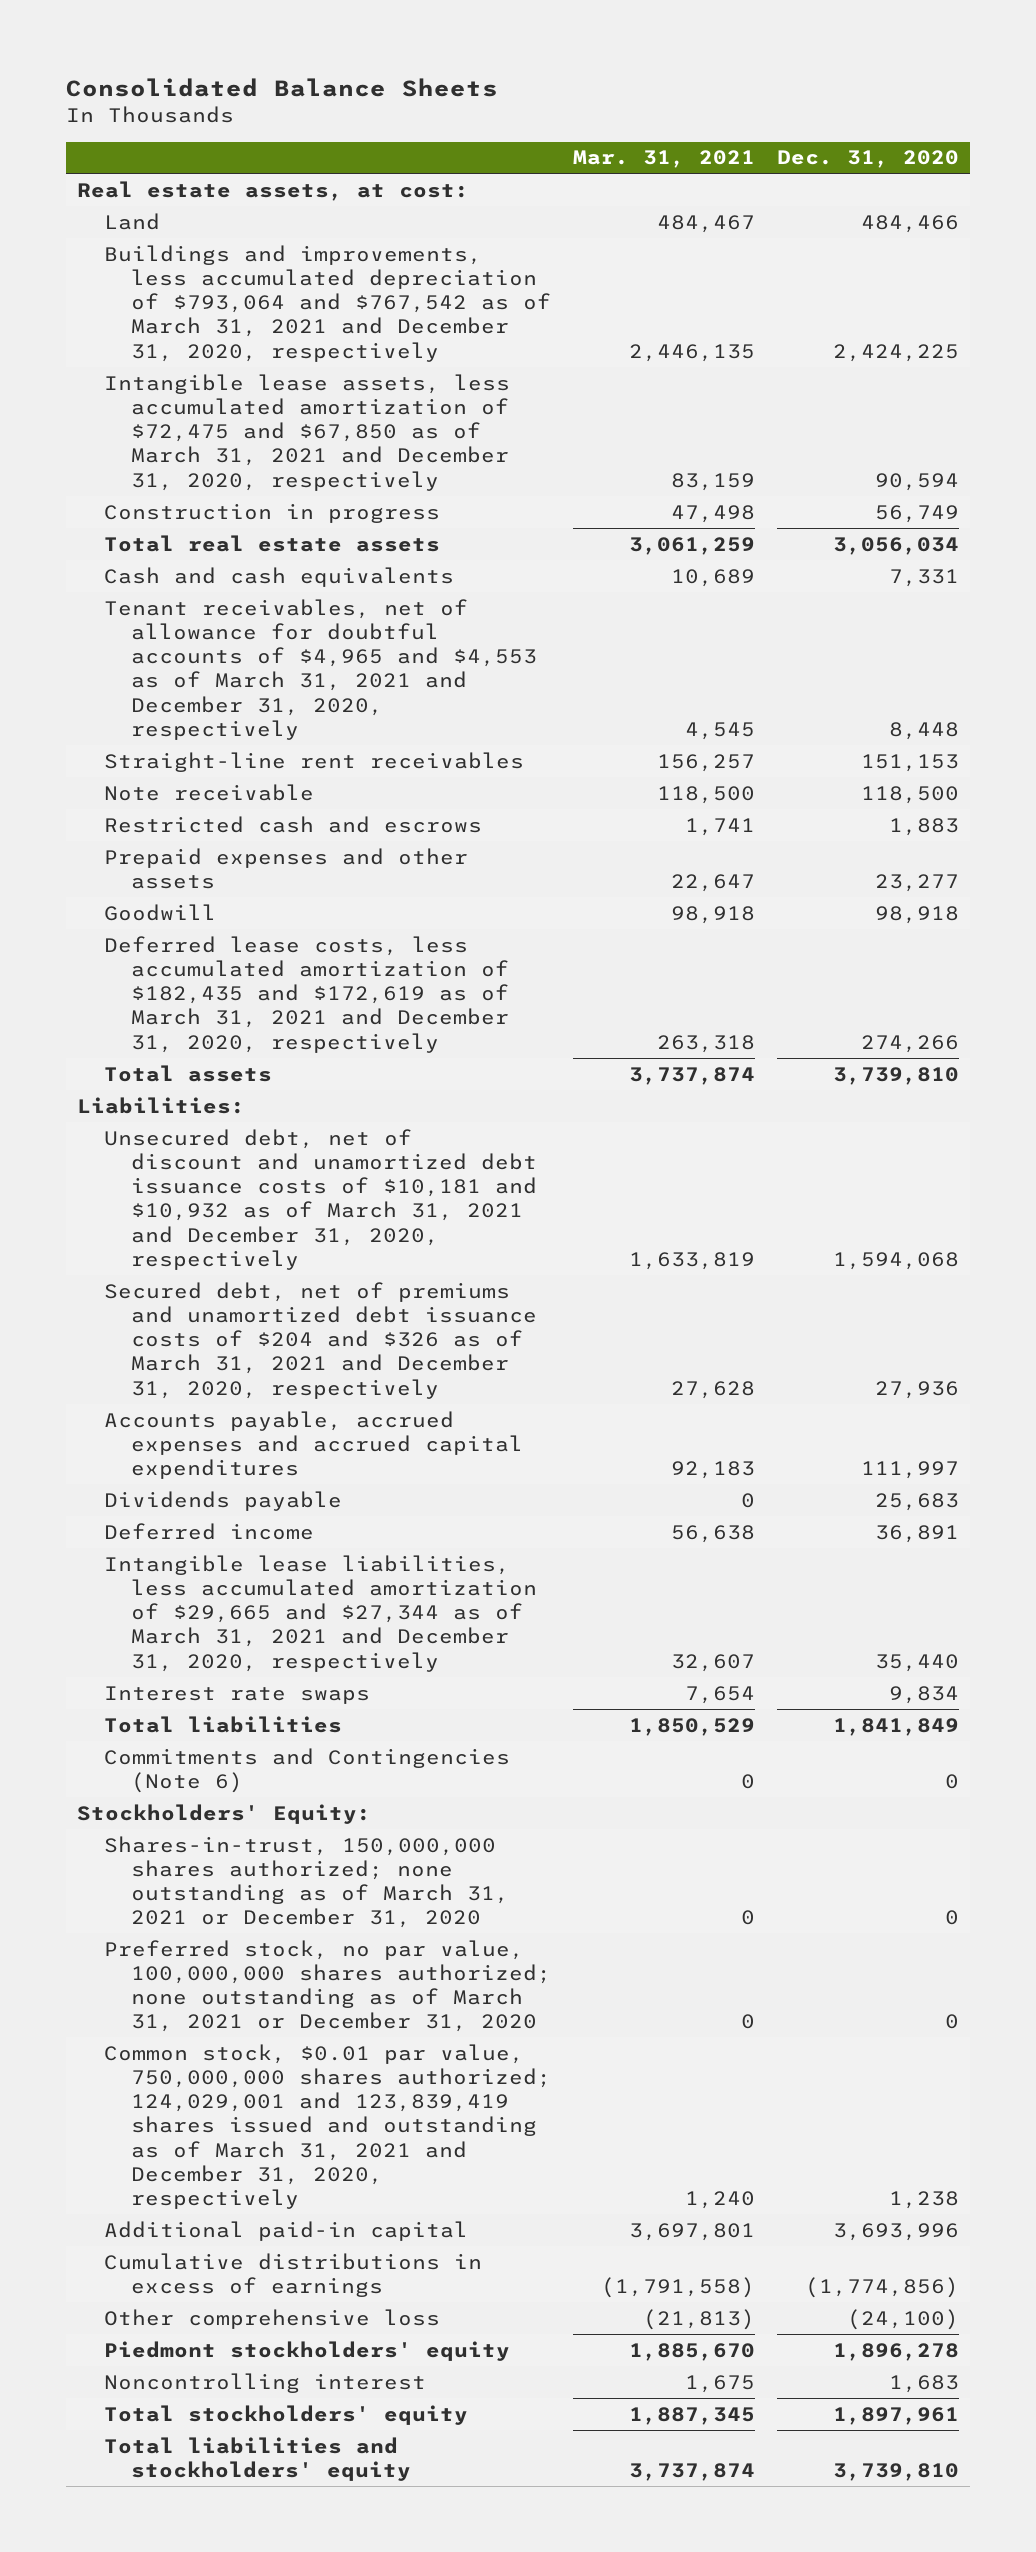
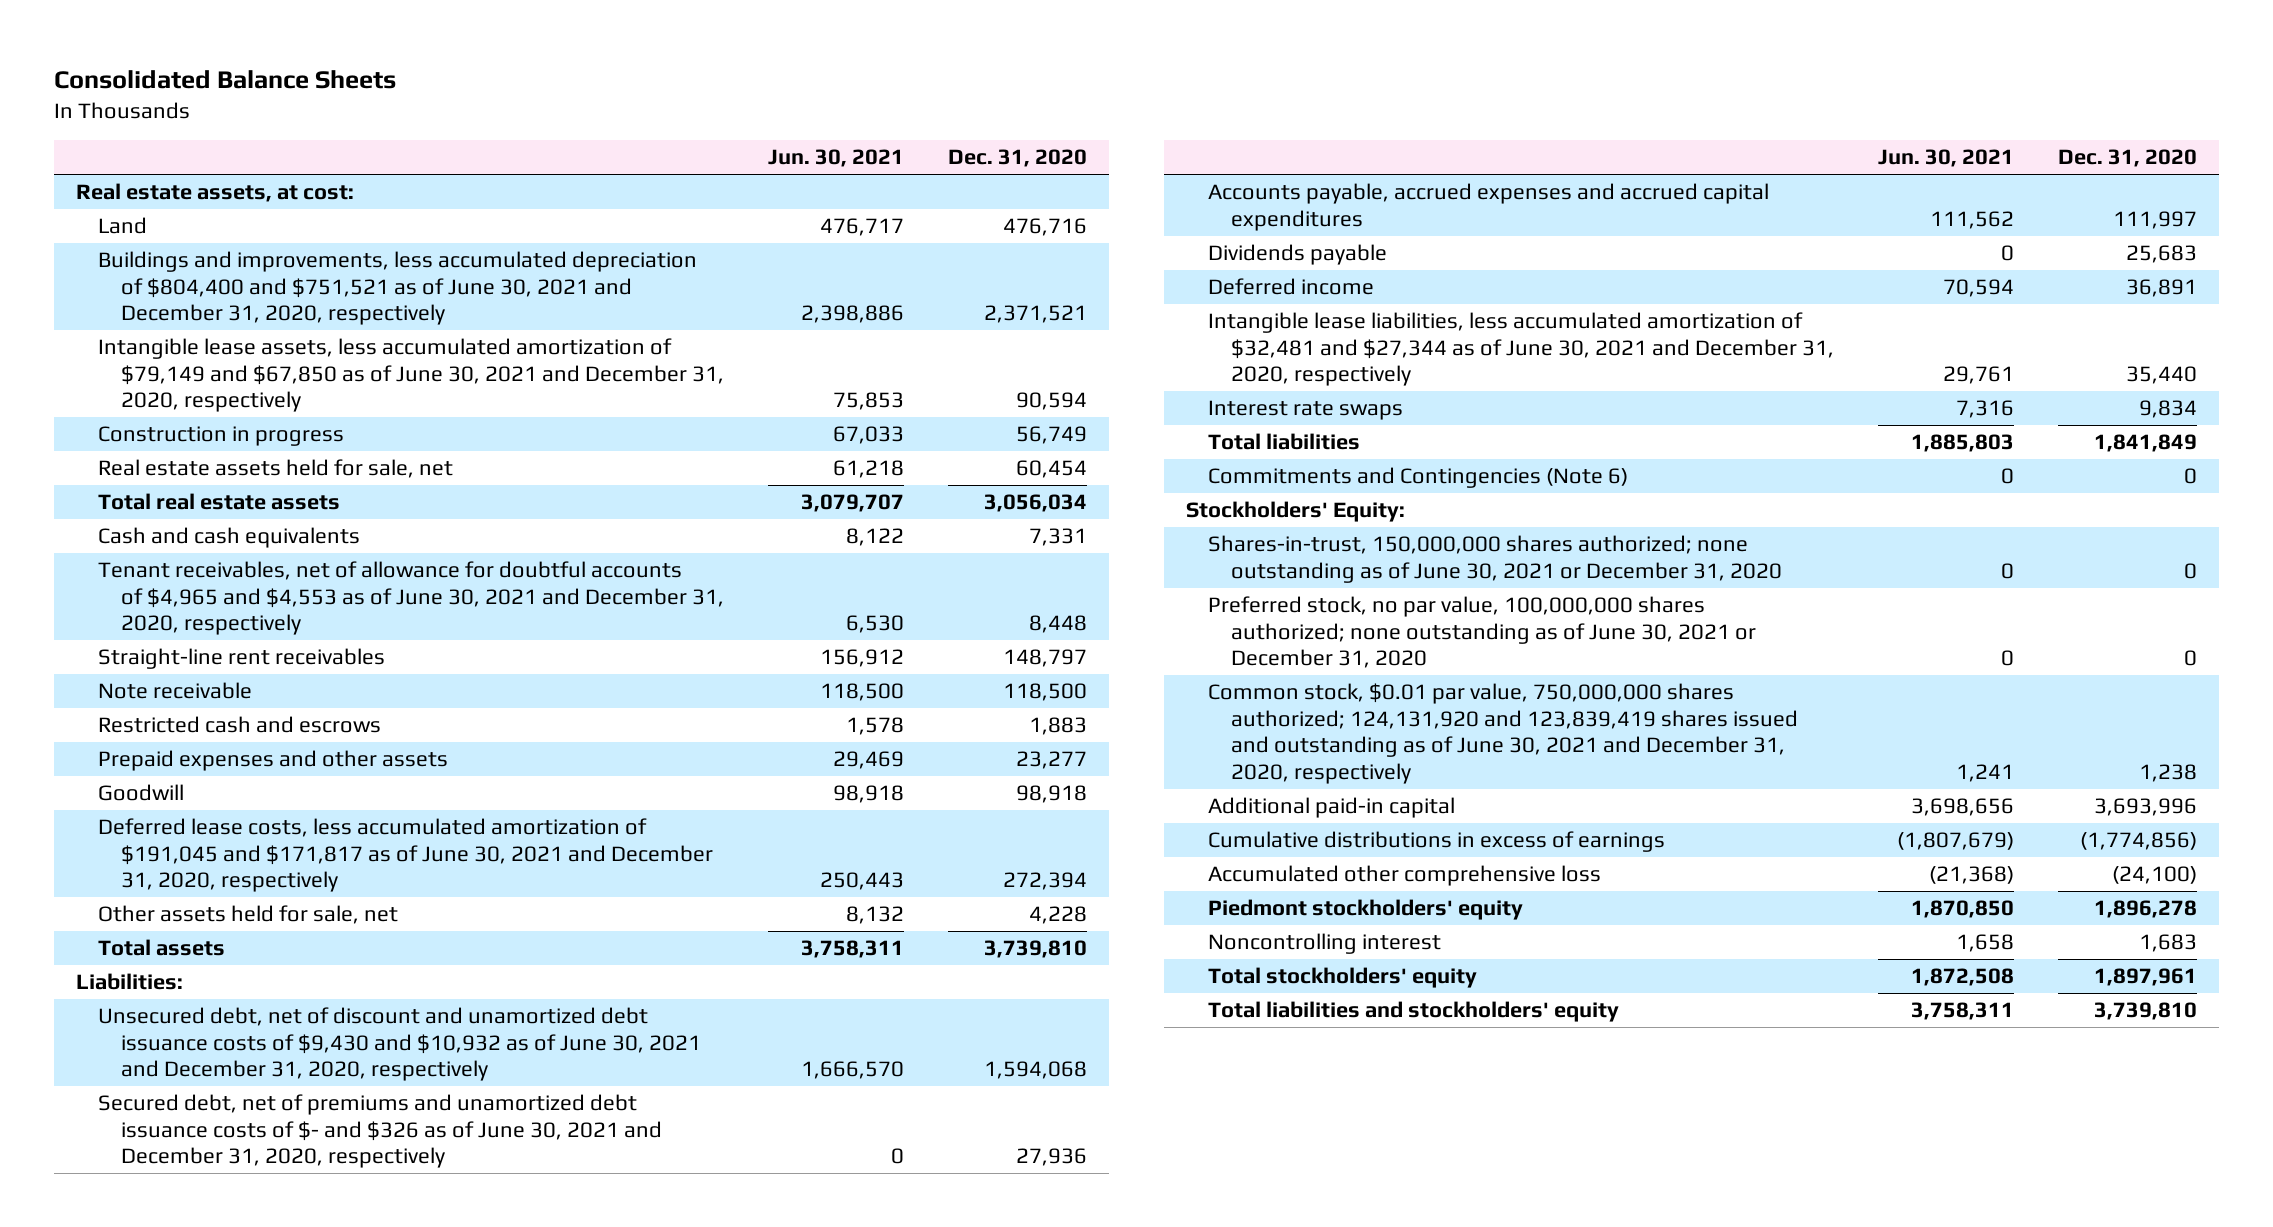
[573,150,756,169] Mar. 31, 2021 -> none
none -> [767,149,904,168] Jun. 30, 2021
[861,214,960,233] 484,466 -> [1002,218,1087,237] 476,716
[104,244,552,362] Buildings and improvements, less accumulated depreciation of $793,064 and $767,542 as of March 31, 2021 and December 31, 2020, respectively -> [98,251,698,326] Buildings and improvements, less accumulated depreciation of $804,400 and $751,521 as of June 30, 2021 and December 31, 2020, respectively
[833,343,960,362] 2,424,225 -> [983,305,1087,324] 2,371,521
[104,373,511,491] Intangible lease assets, less accumulated amortization of $72,475 and $67,850 as of March 31, 2021 and December 31, 2020, respectively -> [98,338,725,413] Intangible lease assets, less accumulated amortization of $79,149 and $67,850 as of June 30, 2021 and December 31, 2020, respectively
none -> [98,459,454,479] Real estate assets held for sale, net
[104,598,538,740] Tenant receivables, net of allowance for doubtful accounts of $4,965 and $4,553 as of March 31, 2021 and December 31, 2020, respectively -> [98,561,725,636] Tenant receivables, net of allowance for doubtful accounts of $4,965 and $4,553 as of June 30, 2021 and December 31, 2020, respectively
[861,753,960,772] 151,153 -> [1002,649,1087,668] 148,797
[104,935,510,1053] Deferred lease costs, less accumulated amortization of $182,435 and $172,619 as of March 31, 2021 and December 31, 2020, respectively -> [98,818,714,893] Deferred lease costs, less accumulated amortization of $191,045 and $171,817 as of June 30, 2021 and December 31, 2020, respectively
[861,1034,960,1053] 274,266 -> [1002,872,1087,891] 272,394
none -> [98,905,399,925] Other assets held for sale, net
[104,1128,538,1270] Unsecured debt, net of discount and unamortized debt issuance costs of $10,181 and $10,932 as of March 31, 2021 and December 31, 2020, respectively -> [98,1007,702,1082] Unsecured debt, net of discount and unamortized debt issuance costs of $9,430 and $10,932 as of June 30, 2021 and December 31, 2020, respectively
[104,1281,538,1399] Secured debt, net of premiums and unamortized debt issuance costs of $204 and $326 as of March 31, 2021 and December 31, 2020, respectively -> [98,1094,663,1169] Secured debt, net of premiums and unamortized debt issuance costs of $- and $326 as of June 30, 2021 and December 31, 2020, respectively
[104,1554,538,1672] Intangible lease liabilities, less accumulated amortization of $29,665 and $27,344 as of March 31, 2021 and December 31, 2020, respectively -> [1208,312,1835,387] Intangible lease liabilities, less accumulated amortization of $32,481 and $27,344 as of June 30, 2021 and December 31, 2020, respectively
[104,1835,510,1929] Shares-in-trust, 150,000,000 shares authorized; none outstanding as of March 31, 2021 or December 31, 2020 -> [1208,535,1783,583] Shares-in-trust, 150,000,000 shares authorized; none outstanding as of June 30, 2021 or December 31, 2020
[104,1939,552,2033] Preferred stock, no par value, 100,000,000 shares authorized; none outstanding as of March 31, 2021 or December 31, 2020 -> [1208,596,1757,669] Preferred stock, no par value, 100,000,000 shares authorized; none outstanding as of June 30, 2021 or December 31, 2020
[104,2043,552,2210] Common stock, $0.01 par value, 750,000,000 shares authorized; 124,029,001 and 123,839,419 shares issued and outstanding as of March 31, 2021 and December 31, 2020, respectively -> [1208,683,1799,784] Common stock, $0.01 par value, 750,000,000 shares authorized; 124,131,920 and 123,839,419 shares issued and outstanding as of June 30, 2021 and December 31, 2020, respectively
[104,2308,441,2329] Other comprehensive loss -> [1208,865,1602,887] Accumulated other comprehensive loss

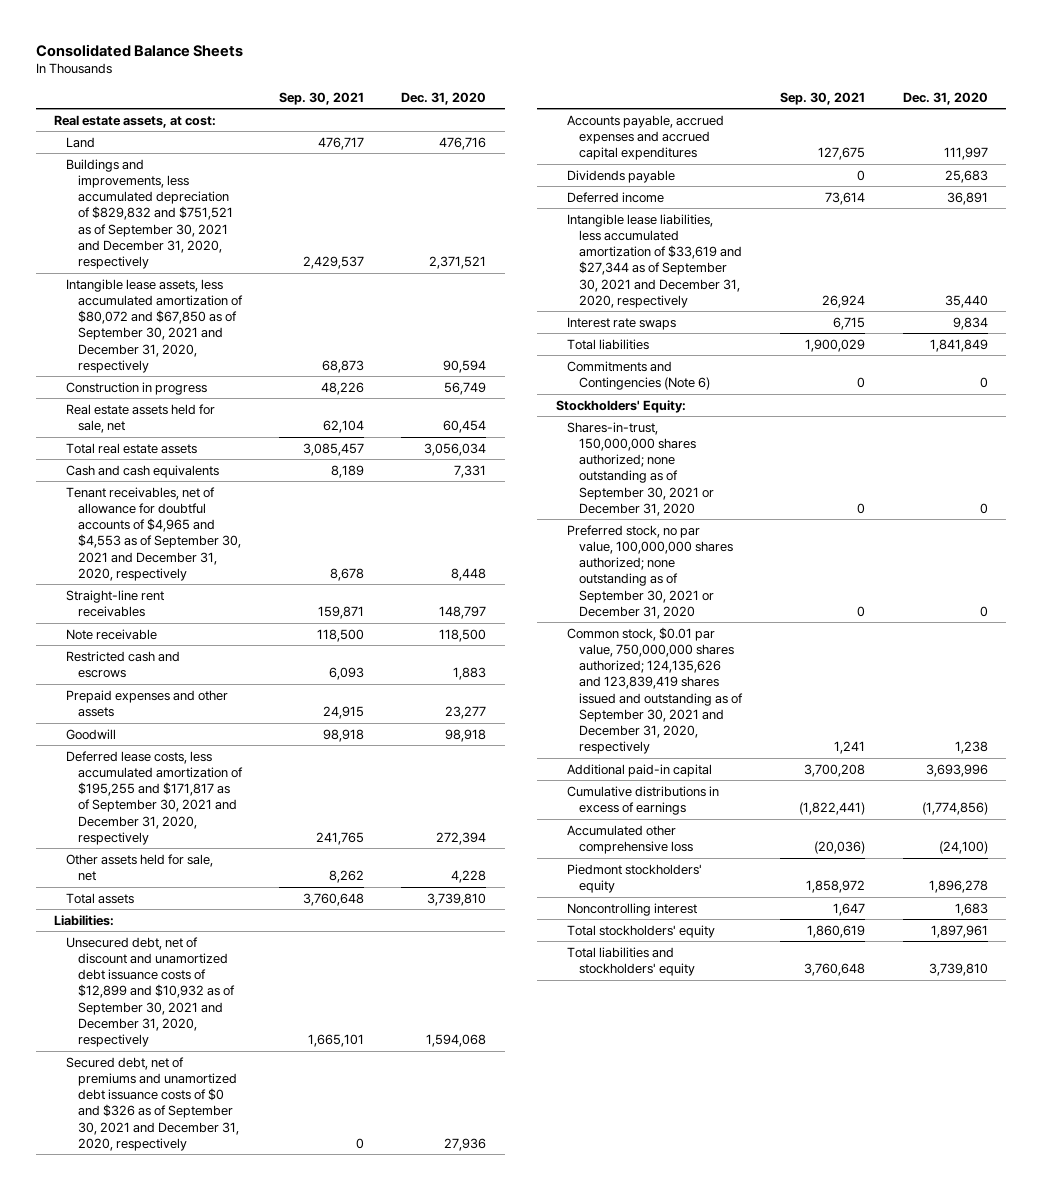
[767,149,904,168] Jun. 30, 2021 -> none
none -> [279,91,365,105] Sep. 30, 2021
[98,251,698,326] Buildings and improvements, less accumulated depreciation of $804,400 and $751,521 as of June 30, 2021 and December 31, 2020, respectively -> [66,158,234,269] Buildings and improvements, less accumulated depreciation of $829,832 and $751,521 as of September 30, 2021 and December 31, 2020, respectively
[98,338,725,413] Intangible lease assets, less accumulated amortization of $79,149 and $67,850 as of June 30, 2021 and December 31, 2020, respectively -> [66,278,244,373] Intangible lease assets, less accumulated amortization of $80,072 and $67,850 as of September 30, 2021 and December 31, 2020, respectively
[98,561,725,636] Tenant receivables, net of allowance for doubtful accounts of $4,965 and $4,553 as of June 30, 2021 and December 31, 2020, respectively -> [66,486,242,581] Tenant receivables, net of allowance for doubtful accounts of $4,965 and $4,553 as of September 30, 2021 and December 31, 2020, respectively
[98,818,714,893] Deferred lease costs, less accumulated amortization of $191,045 and $171,817 as of June 30, 2021 and December 31, 2020, respectively -> [66,750,244,845] Deferred lease costs, less accumulated amortization of $195,255 and $171,817 as of September 30, 2021 and December 31, 2020, respectively
[98,1007,702,1082] Unsecured debt, net of discount and unamortized debt issuance costs of $9,430 and $10,932 as of June 30, 2021 and December 31, 2020, respectively -> [66,936,236,1047] Unsecured debt, net of discount and unamortized debt issuance costs of $12,899 and $10,932 as of September 30, 2021 and December 31, 2020, respectively
[98,1094,663,1169] Secured debt, net of premiums and unamortized debt issuance costs of $- and $326 as of June 30, 2021 and December 31, 2020, respectively -> [66,1056,240,1151] Secured debt, net of premiums and unamortized debt issuance costs of $0 and $326 as of September 30, 2021 and December 31, 2020, respectively
[1208,312,1835,387] Intangible lease liabilities, less accumulated amortization of $32,481 and $27,344 as of June 30, 2021 and December 31, 2020, respectively -> [567,213,743,308] Intangible lease liabilities, less accumulated amortization of $33,619 and $27,344 as of September 30, 2021 and December 31, 2020, respectively
[1208,535,1783,583] Shares-in-trust, 150,000,000 shares authorized; none outstanding as of June 30, 2021 or December 31, 2020 -> [567,421,715,516] Shares-in-trust, 150,000,000 shares authorized; none outstanding as of September 30, 2021 or December 31, 2020
[1208,596,1757,669] Preferred stock, no par value, 100,000,000 shares authorized; none outstanding as of June 30, 2021 or December 31, 2020 -> [567,524,734,619] Preferred stock, no par value, 100,000,000 shares authorized; none outstanding as of September 30, 2021 or December 31, 2020
[1208,683,1799,784] Common stock, $0.01 par value, 750,000,000 shares authorized; 124,131,920 and 123,839,419 shares issued and outstanding as of June 30, 2021 and December 31, 2020, respectively -> [567,626,744,755] Common stock, $0.01 par value, 750,000,000 shares authorized; 124,135,626 and 123,839,419 shares issued and outstanding as of September 30, 2021 and December 31, 2020, respectively

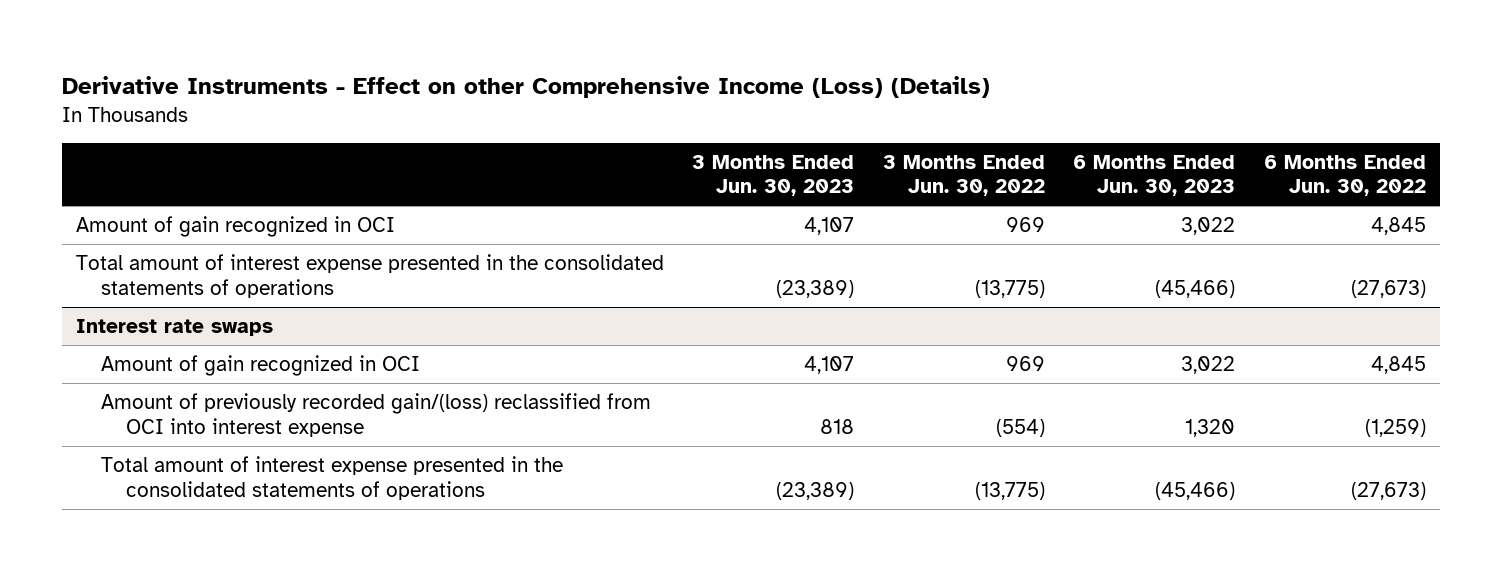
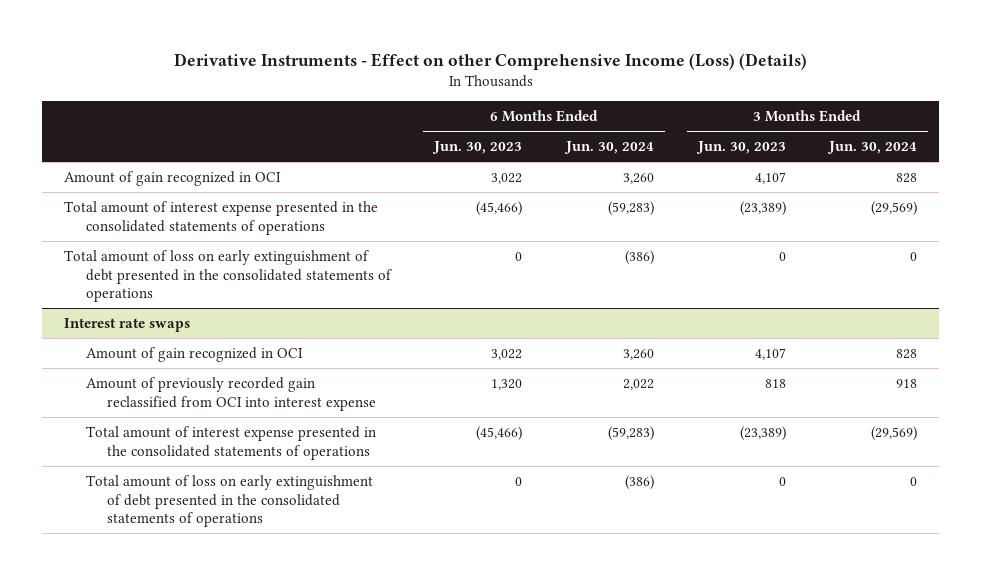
[882,155,1045,197] 3 Months Ended Jun. 30, 2022 -> none
[1263,155,1426,197] 6 Months Ended Jun. 30, 2022 -> none
none -> [563,141,654,155] Jun. 30, 2024
none -> [827,141,918,155] Jun. 30, 2024
none -> [64,249,392,303] Total amount of loss on early extinguishment of debt presented in the consolidated statements of operations
[100,393,651,437] Amount of previously recorded gain/(loss) reclassified from OCI into interest expense -> [85,376,377,411] Amount of previously recorded gain reclassified from OCI into interest expense
none -> [85,474,373,528] Total amount of loss on early extinguishment of debt presented in the consolidated statements of operations

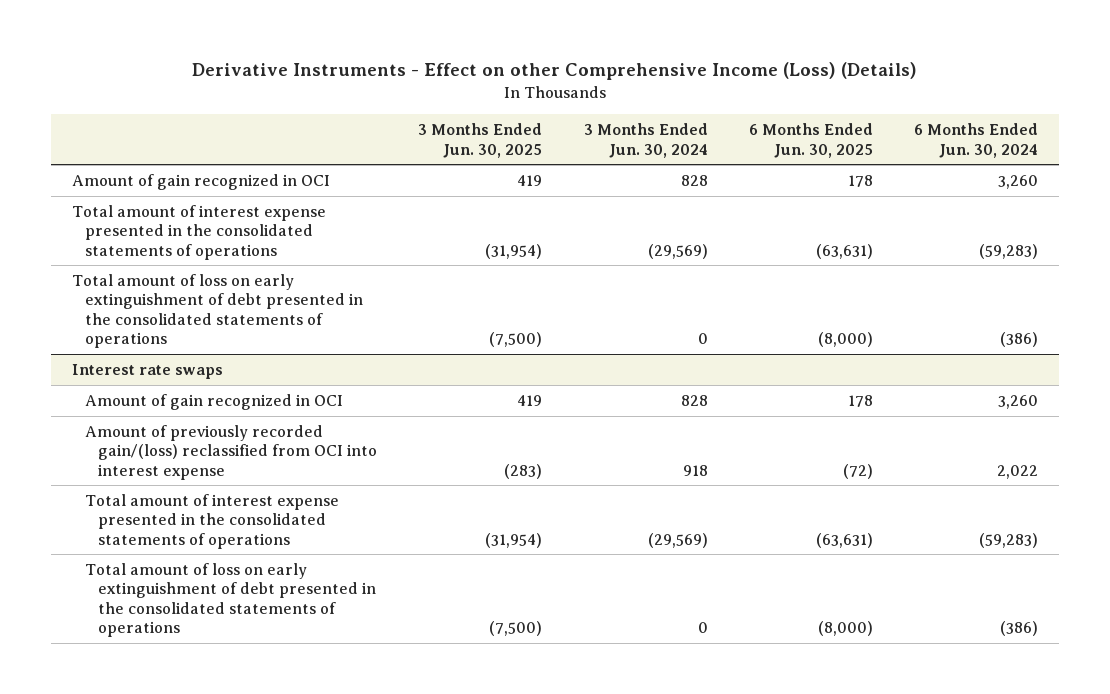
[432,141,523,155] Jun. 30, 2023 -> none
[695,141,786,155] Jun. 30, 2023 -> none
none -> [418,123,543,158] 3 Months Ended Jun. 30, 2025
none -> [748,123,873,158] 6 Months Ended Jun. 30, 2025
[85,376,377,411] Amount of previously recorded gain reclassified from OCI into interest expense -> [84,424,378,480] Amount of previously recorded gain/(loss) reclassified from OCI into interest expense

